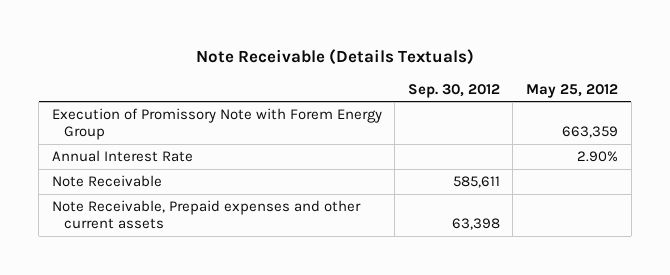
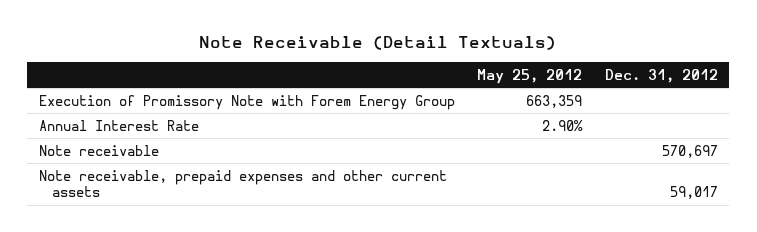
[195,48,474,65] Note Receivable (Details Textuals) -> [199,36,557,51] Note Receivable (Detail Textuals)
[407,83,500,98] Sep. 30, 2012 -> none
none -> [605,68,719,83] Dec. 31, 2012
[51,175,162,188] Note Receivable -> [38,144,159,156] Note receivable
[51,200,361,230] Note Receivable, Prepaid expenses and other current assets -> [38,169,447,198] Note receivable, prepaid expenses and other current assets

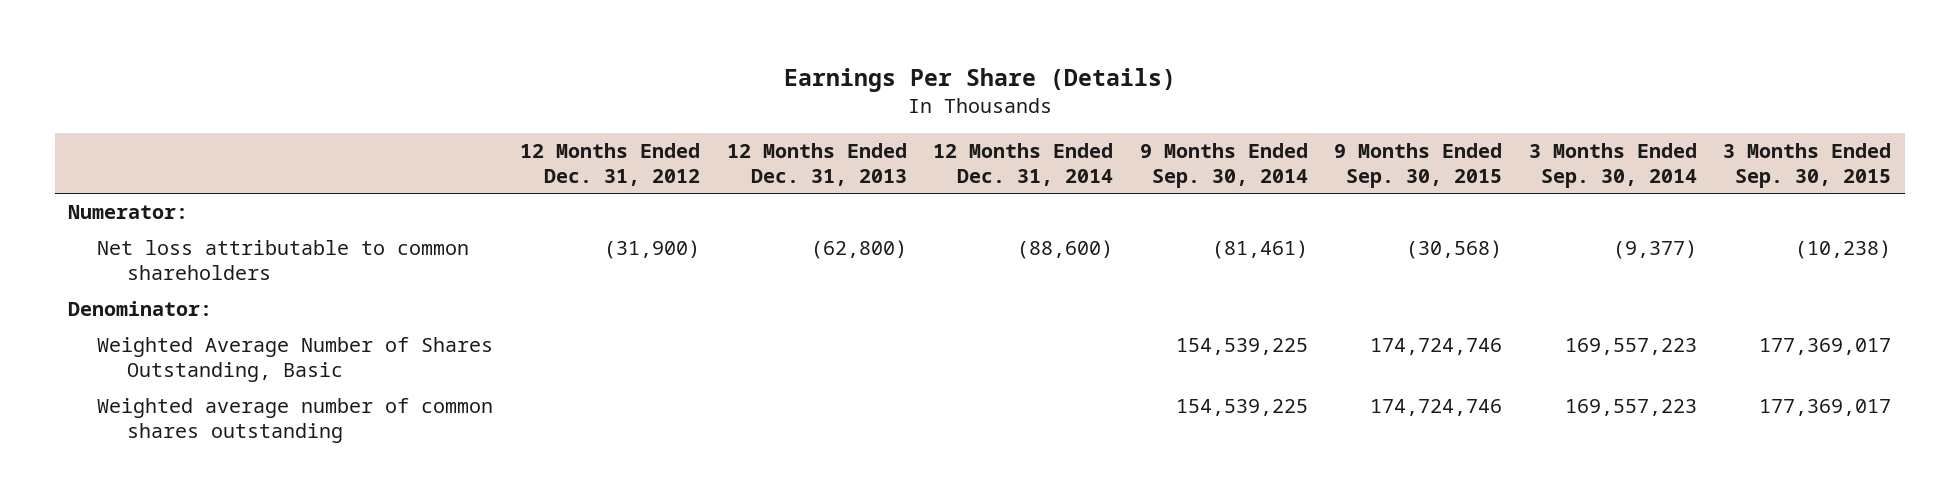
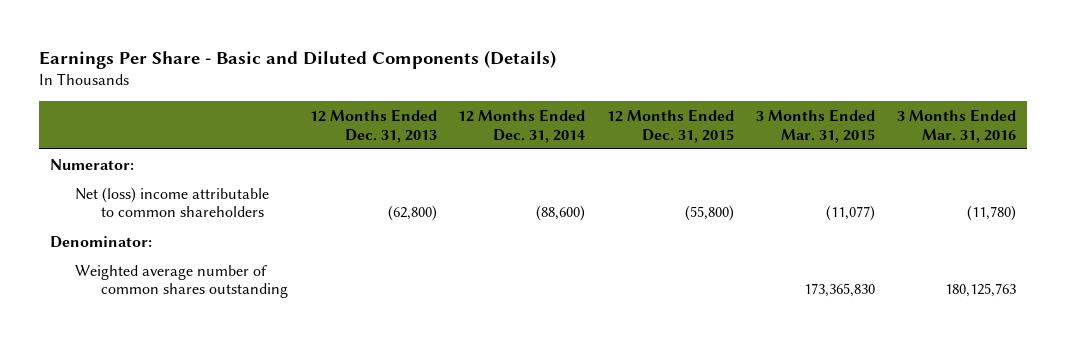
[783,67,1176,92] Earnings Per Share (Details) -> [38,49,556,69] Earnings Per Share - Basic and Diluted Components (Details)
[519,142,700,186] 12 Months Ended Dec. 31, 2012 -> none
[1139,142,1308,188] 9 Months Ended Sep. 30, 2014 -> none
[1334,142,1503,188] 9 Months Ended Sep. 30, 2015 -> none
[1528,142,1697,188] 3 Months Ended Sep. 30, 2014 -> none
[1723,142,1892,188] 3 Months Ended Sep. 30, 2015 -> none
none -> [607,108,735,143] 12 Months Ended Dec. 31, 2015
none -> [756,108,876,143] 3 Months Ended Mar. 31, 2015
none -> [897,108,1017,143] 3 Months Ended Mar. 31, 2016
[97,239,470,281] Net loss attributable to common shareholders -> [75,186,270,218] Net (loss) income attributable to common shareholders
[97,336,494,383] Weighted Average Number of Shares Outstanding, Basic -> none

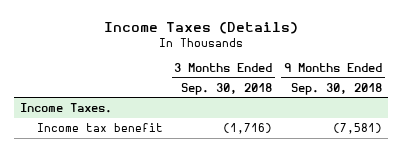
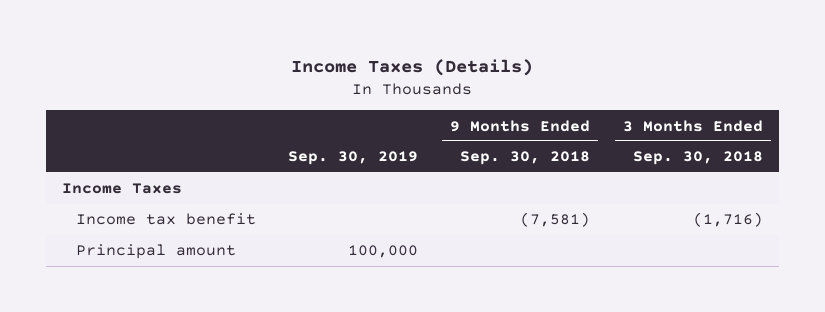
none -> [288,151,419,166] Sep. 30, 2019
[20,103,113,114] Income Taxes. -> [62,183,183,195] Income Taxes
none -> [75,244,236,260] Principal amount

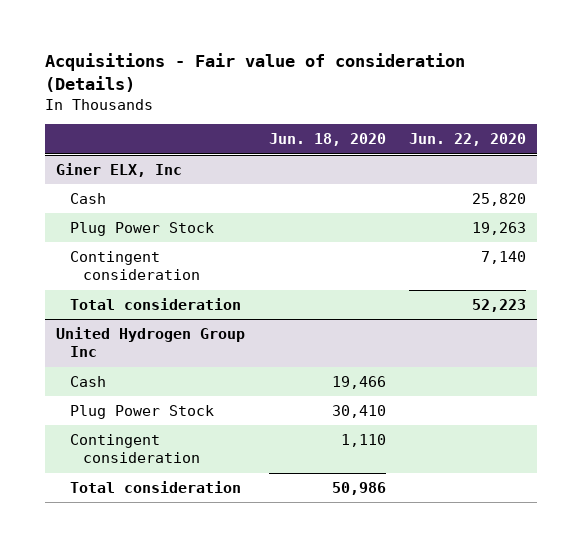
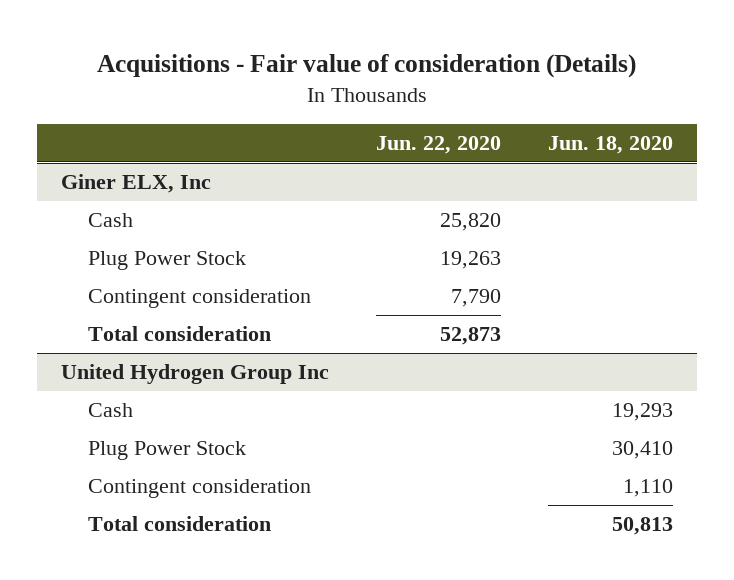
[480,251,526,265] 7,140 -> [451,289,502,308] 7,790
[471,299,526,313] 52,223 -> [440,327,502,346] 52,873
[331,376,386,390] 19,466 -> [612,403,674,422] 19,293
[331,482,386,496] 50,986 -> [612,517,674,536] 50,813

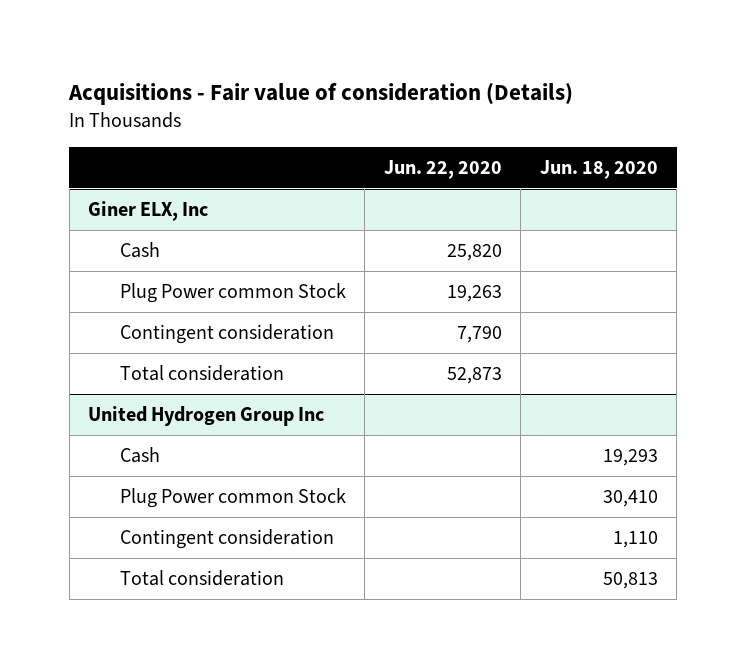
[87,251,246,271] Plug Power Stock -> [119,282,346,303] Plug Power common Stock
[87,441,246,461] Plug Power Stock -> [119,487,346,508] Plug Power common Stock

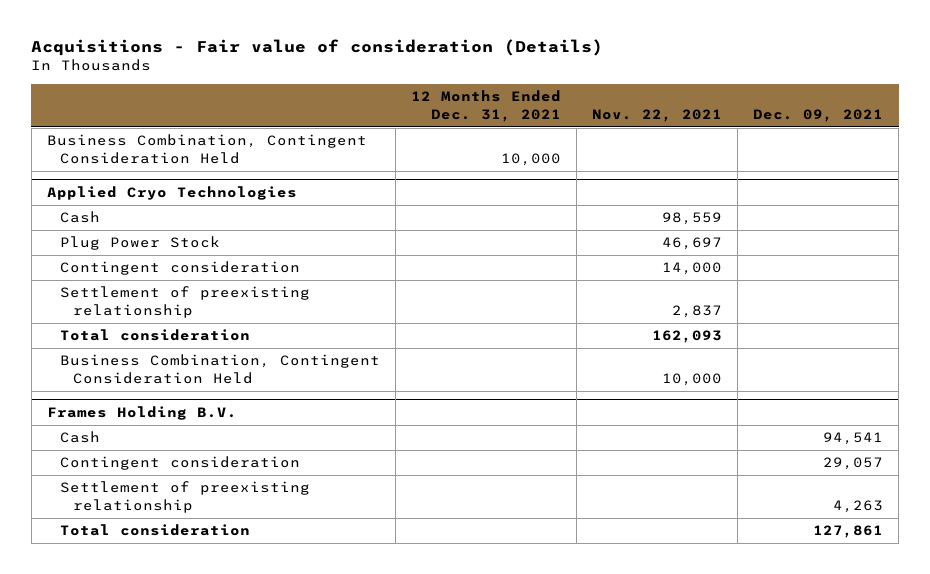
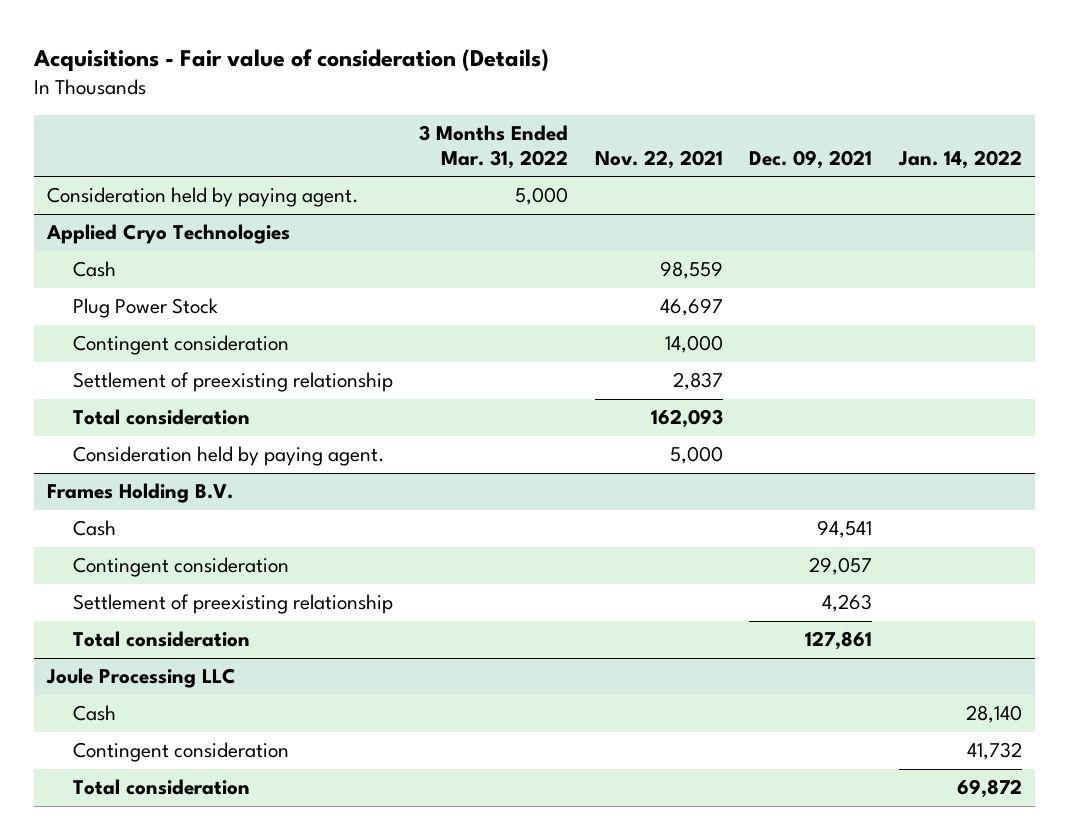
[410,90,561,122] 12 Months Ended Dec. 31, 2021 -> none
none -> [419,125,569,169] 3 Months Ended Mar. 31, 2022
none -> [897,149,1022,169] Jan. 14, 2022
[46,134,367,164] Business Combination, Contingent Consideration Held -> [46,187,359,208] Consideration held by paying agent.
[59,354,380,384] Business Combination, Contingent Consideration Held -> [72,446,385,467] Consideration held by paying agent.
[661,372,722,386] 10,000 -> [669,446,723,465] 5,000
none -> [45,668,236,689] Joule Processing LLC
none -> [72,705,116,722] Cash
none -> [72,742,289,763] Contingent consideration
none -> [72,779,250,796] Total consideration

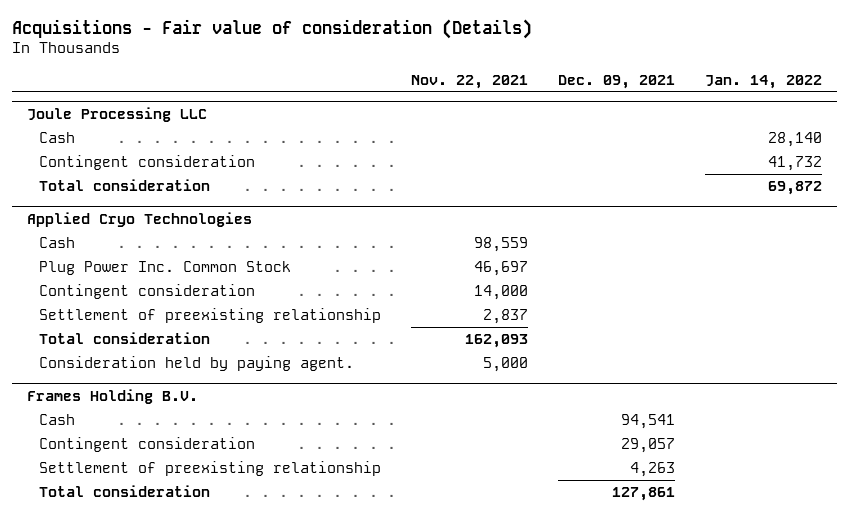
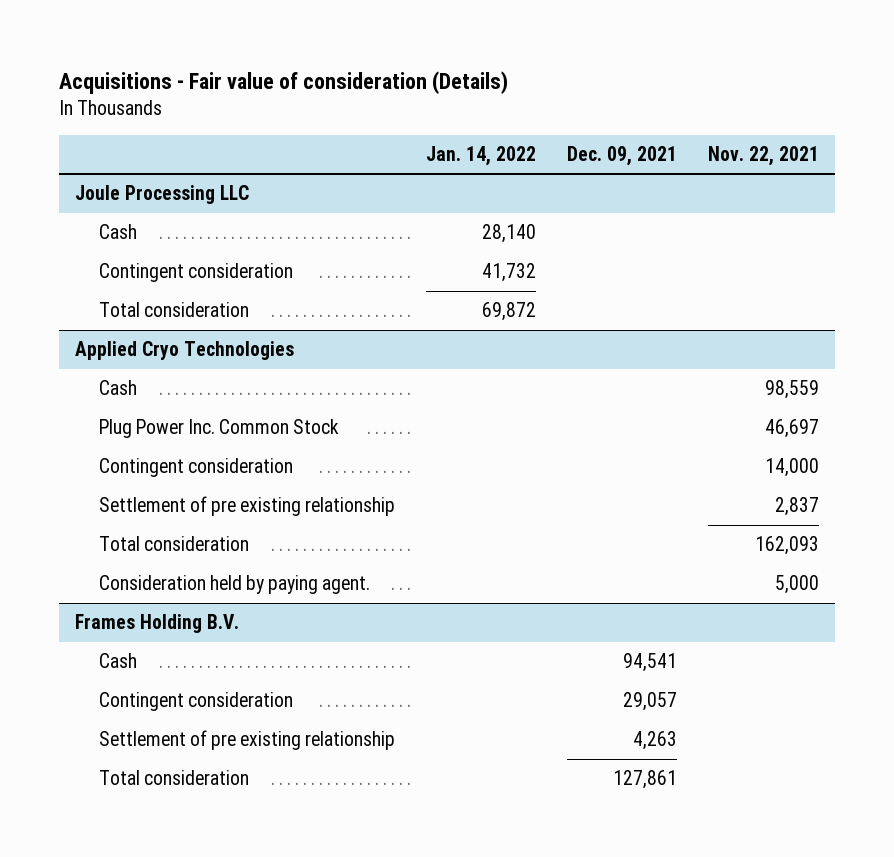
[39,308,382,324] Settlement of preexisting relationship -> [99,496,396,517] Settlement of pre existing relationship
[39,461,382,477] Settlement of preexisting relationship -> [99,730,396,751] Settlement of pre existing relationship

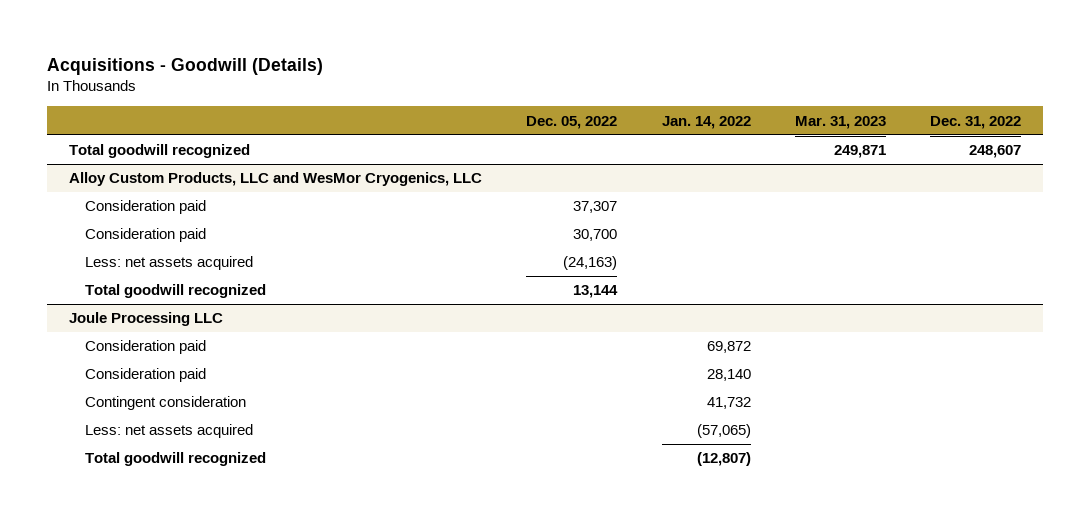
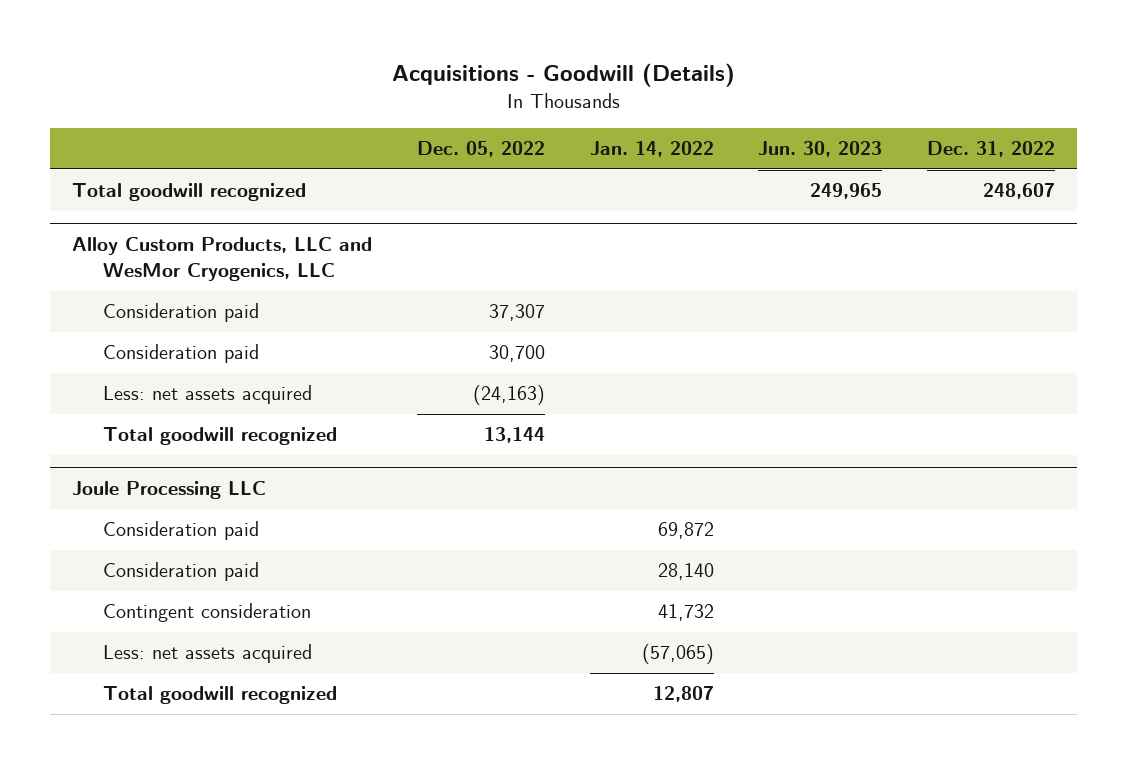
[794,115,886,129] Mar. 31, 2023 -> none
none -> [758,141,883,158] Jun. 30, 2023
[696,452,751,467] (12,807) -> [652,686,714,703] 12,807

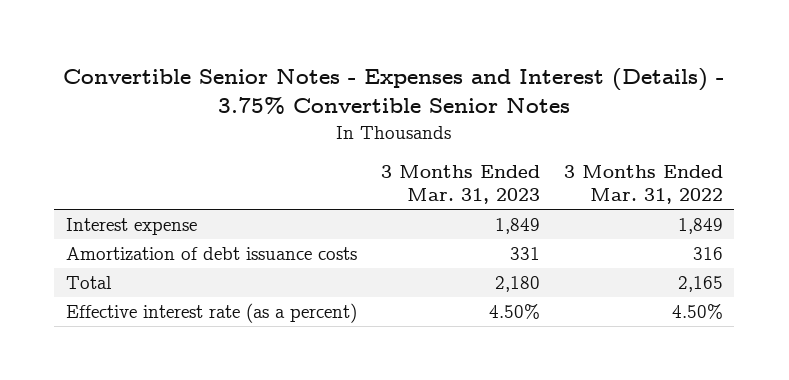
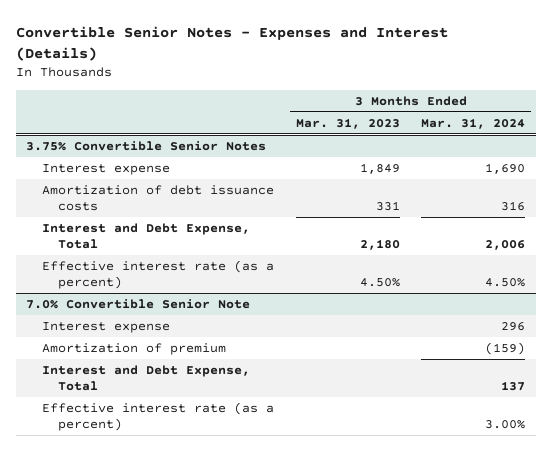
[63,67,725,115] Convertible Senior Notes - Expenses and Interest (Details) - 3.75% Convertible Senior Notes -> [15,25,448,61] Convertible Senior Notes - Expenses and Interest (Details)
[563,165,723,205] 3 Months Ended Mar. 31, 2022 -> none
none -> [421,117,526,129] Mar. 31, 2024
none -> [26,140,267,151] 3.75% Convertible Senior Notes
[66,275,113,289] Total -> [42,222,251,249] Interest and Debt Expense, Total
none -> [26,298,251,309] 7.0% Convertible Senior Note
none -> [42,321,171,333] Interest expense
none -> [42,342,227,355] Amortization of premium
none -> [42,364,251,391] Interest and Debt Expense, Total
none -> [42,401,275,431] Effective interest rate (as a percent)

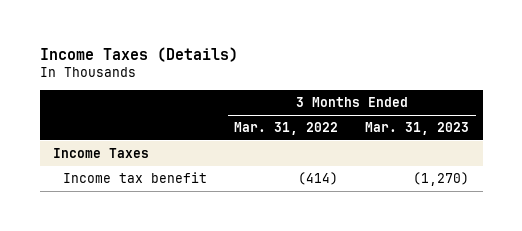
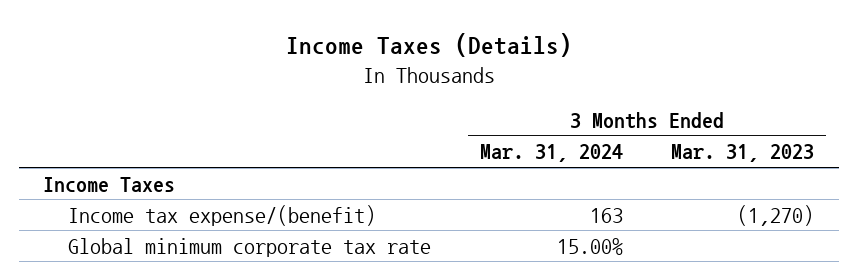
[234,122,339,136] Mar. 31, 2022 -> none
none -> [479,144,623,163] Mar. 31, 2024
[63,172,208,184] Income tax benefit -> [68,204,377,226] Income tax expense/(benefit)
none -> [68,237,432,257] Global minimum corporate tax rate

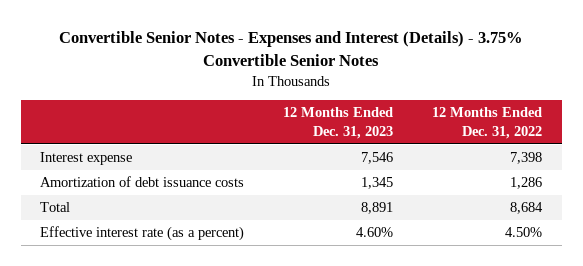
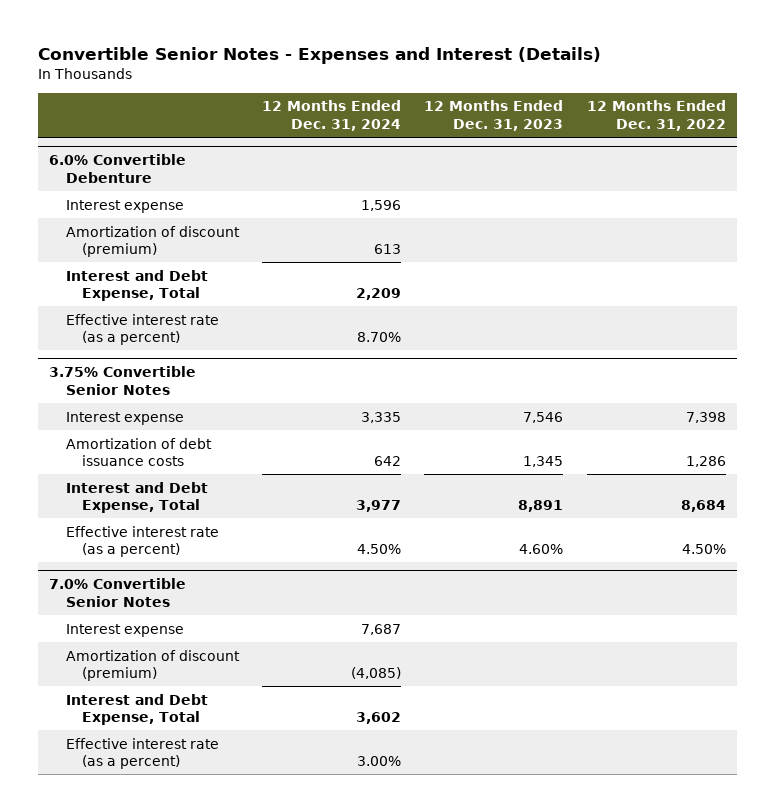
[59,31,524,66] Convertible Senior Notes - Expenses and Interest (Details) - 3.75% Convertible Senior Notes -> [37,46,601,64] Convertible Senior Notes - Expenses and Interest (Details)
none -> [261,100,401,131] 12 Months Ended Dec. 31, 2024
none -> [49,154,187,183] 6.0% Convertible Debenture
none -> [65,199,184,213] Interest expense
none -> [65,225,240,258] Amortization of discount (premium)
none -> [65,269,208,302] Interest and Debt Expense, Total
none -> [65,313,219,346] Effective interest rate (as a percent)
none -> [49,366,197,395] 3.75% Convertible Senior Notes
[40,202,71,213] Total -> [65,481,208,514] Interest and Debt Expense, Total
none -> [49,578,187,607] 7.0% Convertible Senior Notes
none -> [65,623,184,637] Interest expense
none -> [65,649,240,682] Amortization of discount (premium)
none -> [65,693,208,726] Interest and Debt Expense, Total
none -> [65,737,219,770] Effective interest rate (as a percent)

